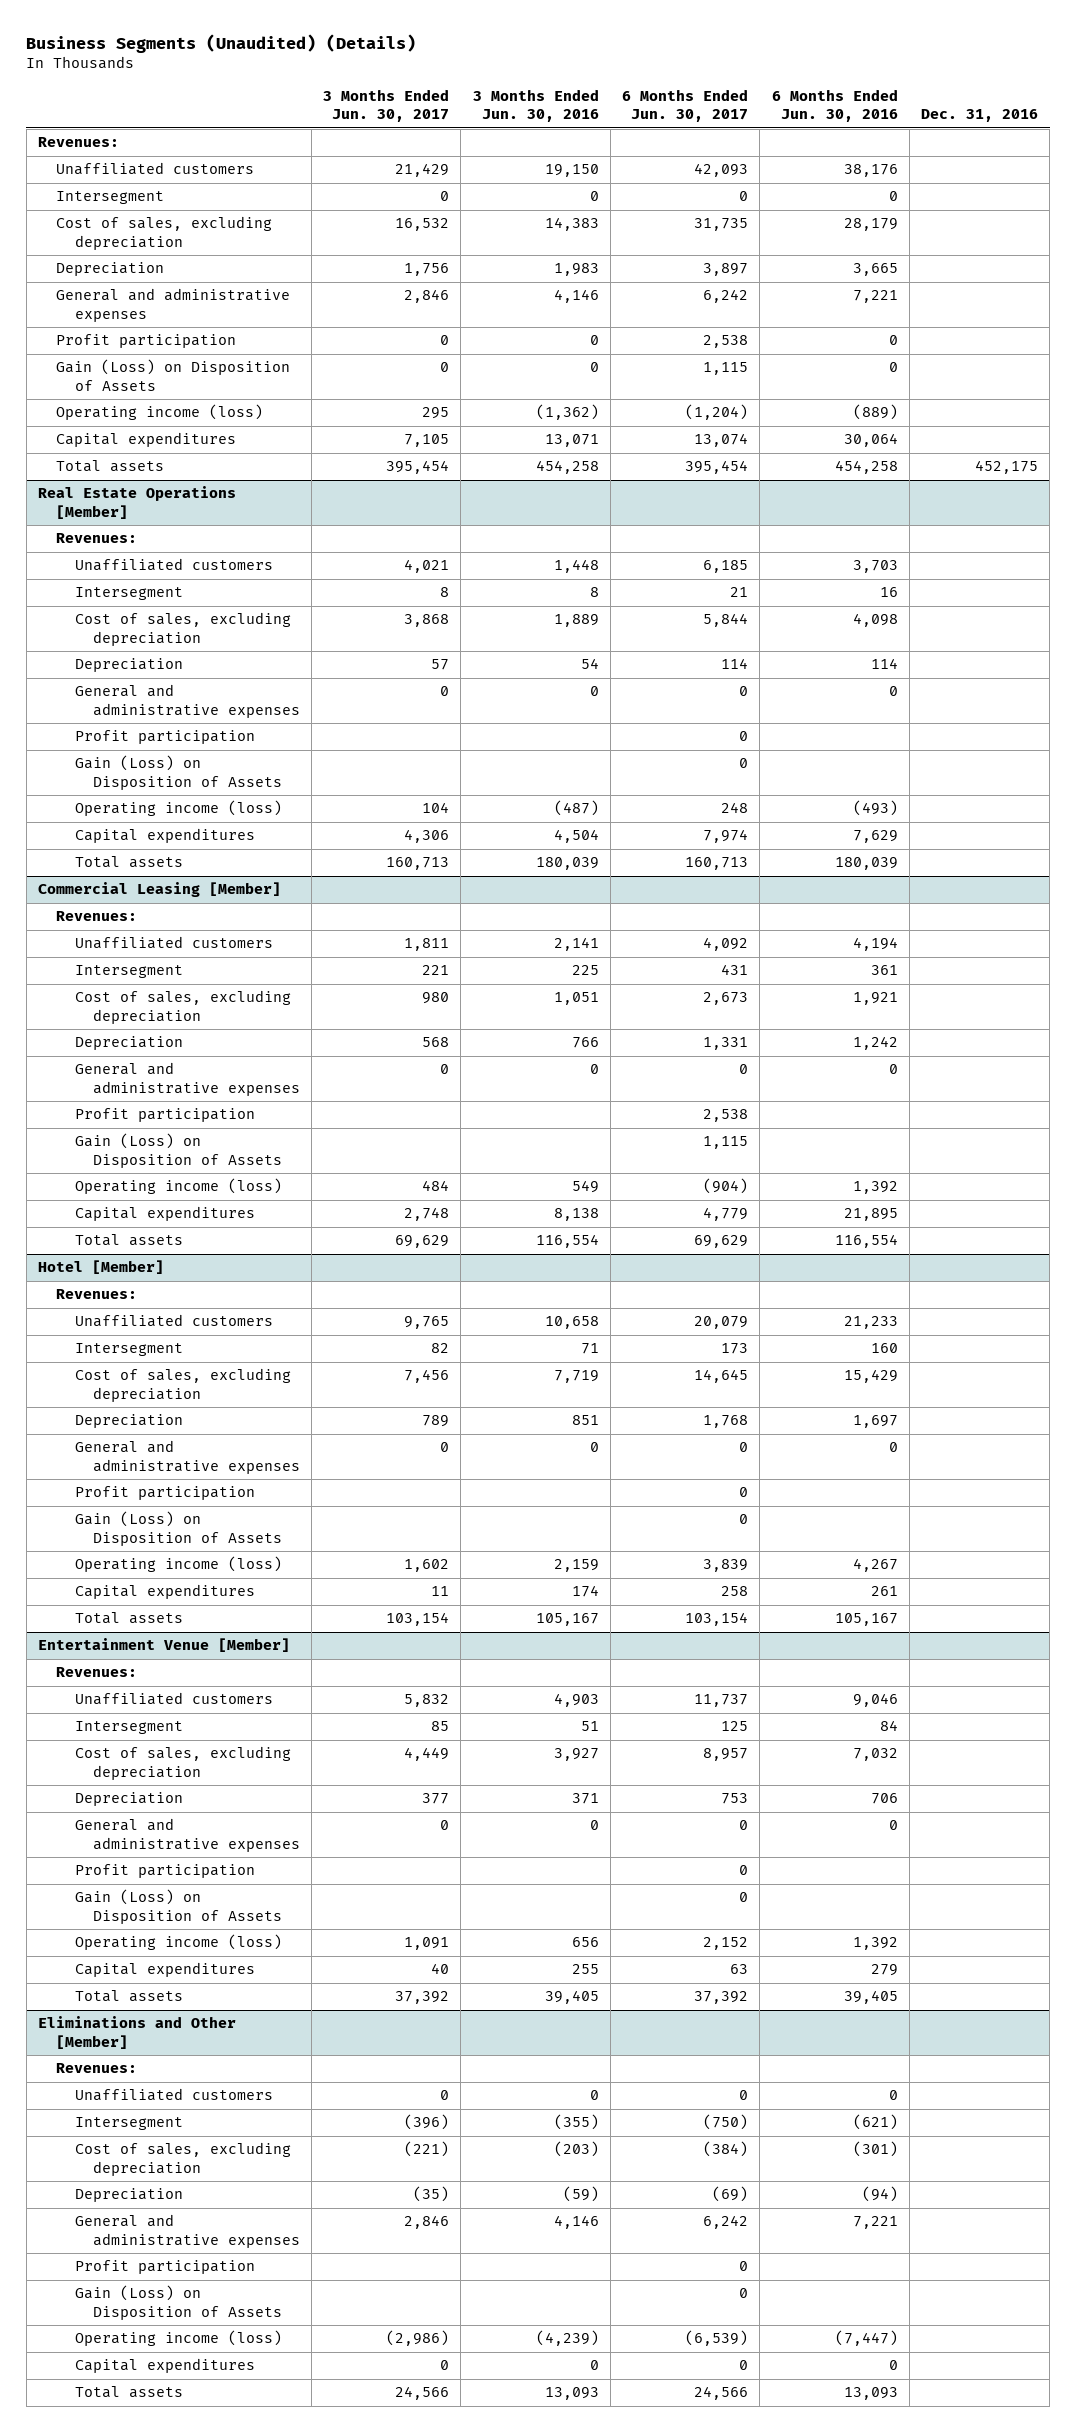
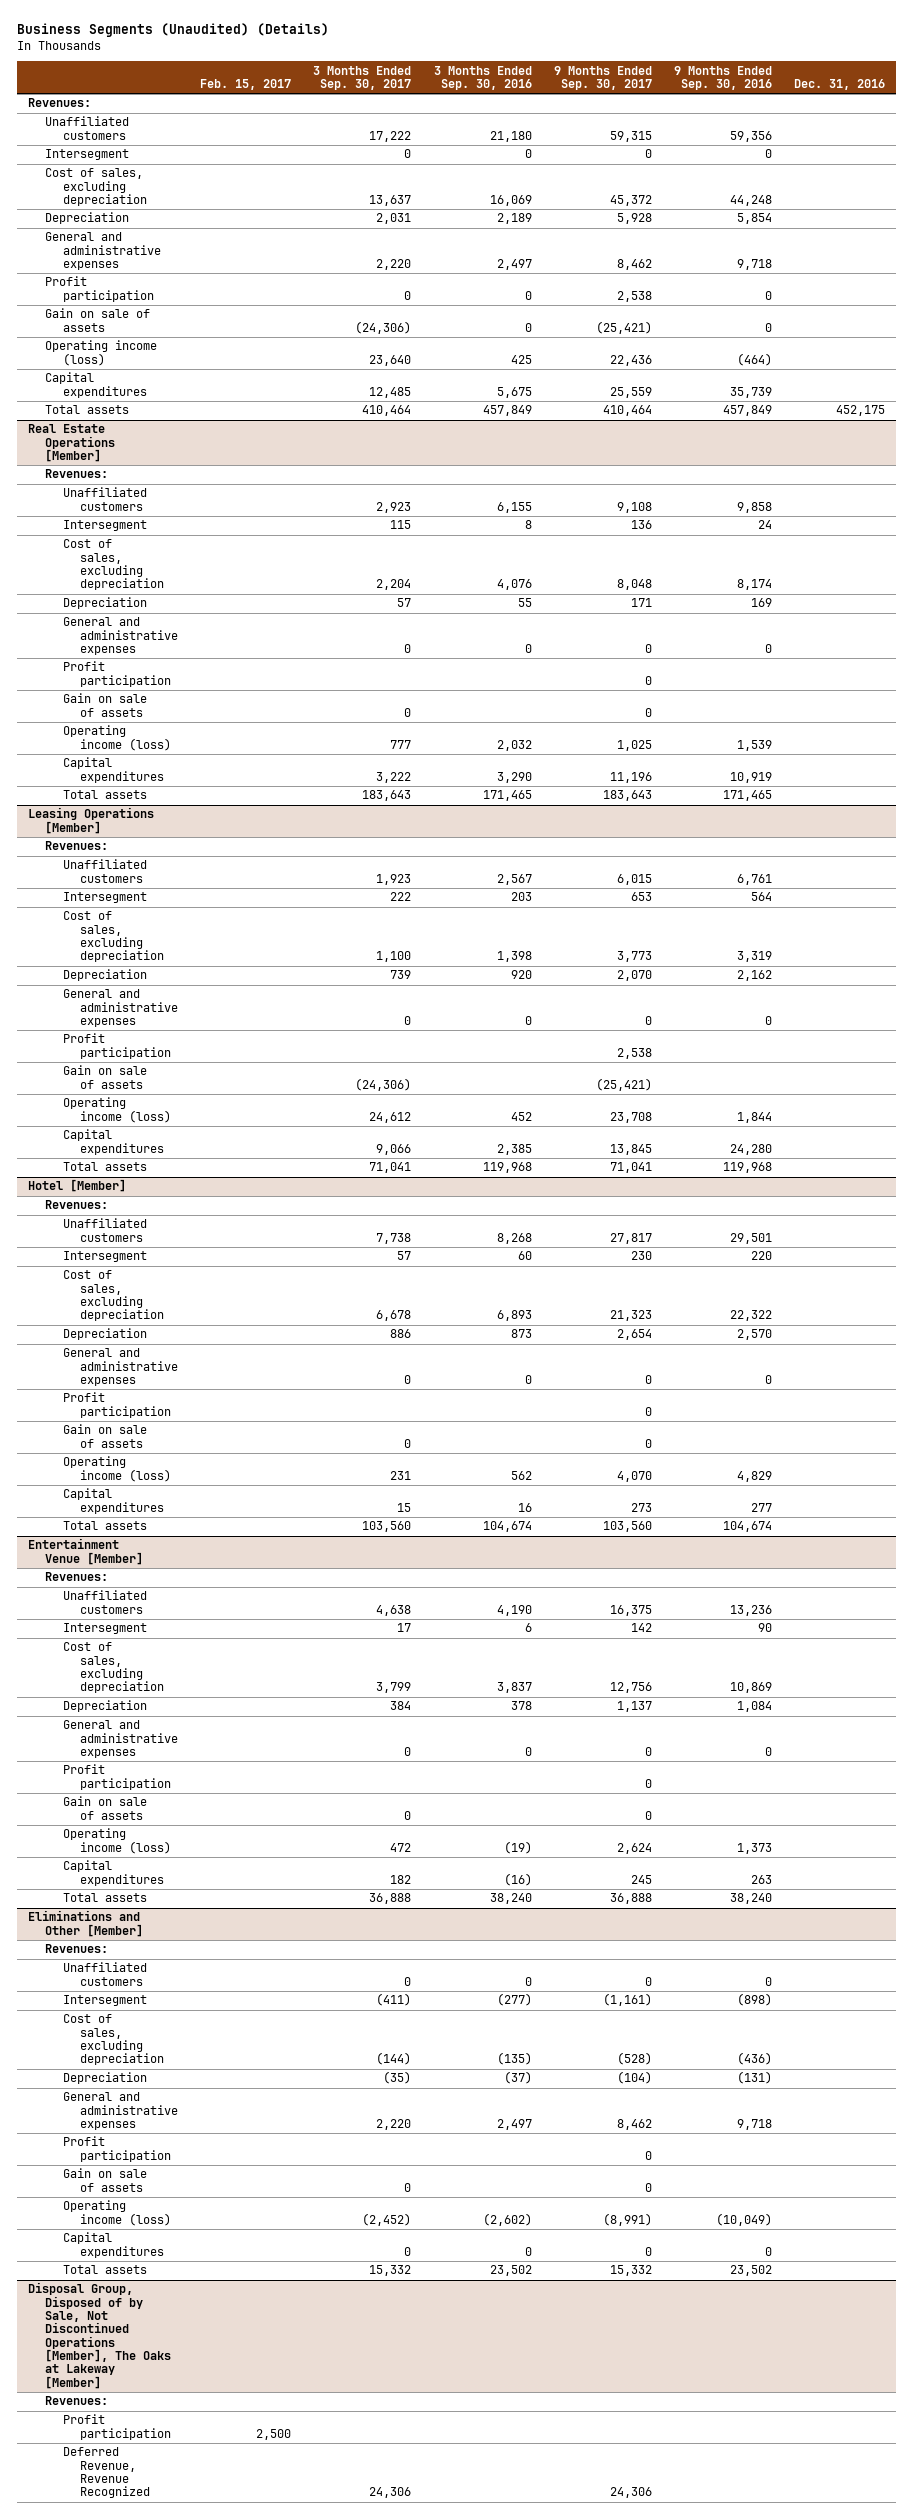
[323,88,450,123] 3 Months Ended Jun. 30, 2017 -> none
[472,88,599,123] 3 Months Ended Jun. 30, 2016 -> none
[622,88,749,123] 6 Months Ended Jun. 30, 2017 -> none
[771,88,898,123] 6 Months Ended Jun. 30, 2016 -> none
none -> [200,79,292,91] Feb. 15, 2017
none -> [313,65,412,91] 3 Months Ended Sep. 30, 2017
none -> [433,65,532,91] 3 Months Ended Sep. 30, 2016
none -> [553,65,652,91] 9 Months Ended Sep. 30, 2017
none -> [673,65,772,91] 9 Months Ended Sep. 30, 2016
[56,359,291,391] Gain (Loss) on Disposition of Assets -> [45,308,151,332] Gain on sale of assets
[74,755,282,790] Gain (Loss) on Disposition of Assets -> [62,693,147,717] Gain on sale of assets
[37,882,281,898] Commercial Leasing [Member] -> [27,807,154,834] Leasing Operations [Member]
[74,1133,282,1168] Gain (Loss) on Disposition of Assets -> [62,1065,147,1089] Gain on sale of assets
[74,1511,282,1546] Gain (Loss) on Disposition of Assets -> [62,1424,147,1448] Gain on sale of assets
[74,1889,282,1924] Gain (Loss) on Disposition of Assets -> [62,1796,147,1820] Gain on sale of assets
[74,2285,282,2320] Gain (Loss) on Disposition of Assets -> [62,2168,147,2192] Gain on sale of assets
none -> [27,2282,172,2389] Disposal Group, Disposed of by Sale, Not Discontinued Operations [Member], The Oaks at Lakeway [Member]
none -> [45,2396,109,2406] Revenues:
none -> [62,2414,171,2440] Profit participation
none -> [62,2447,150,2499] Deferred Revenue, Revenue Recognized

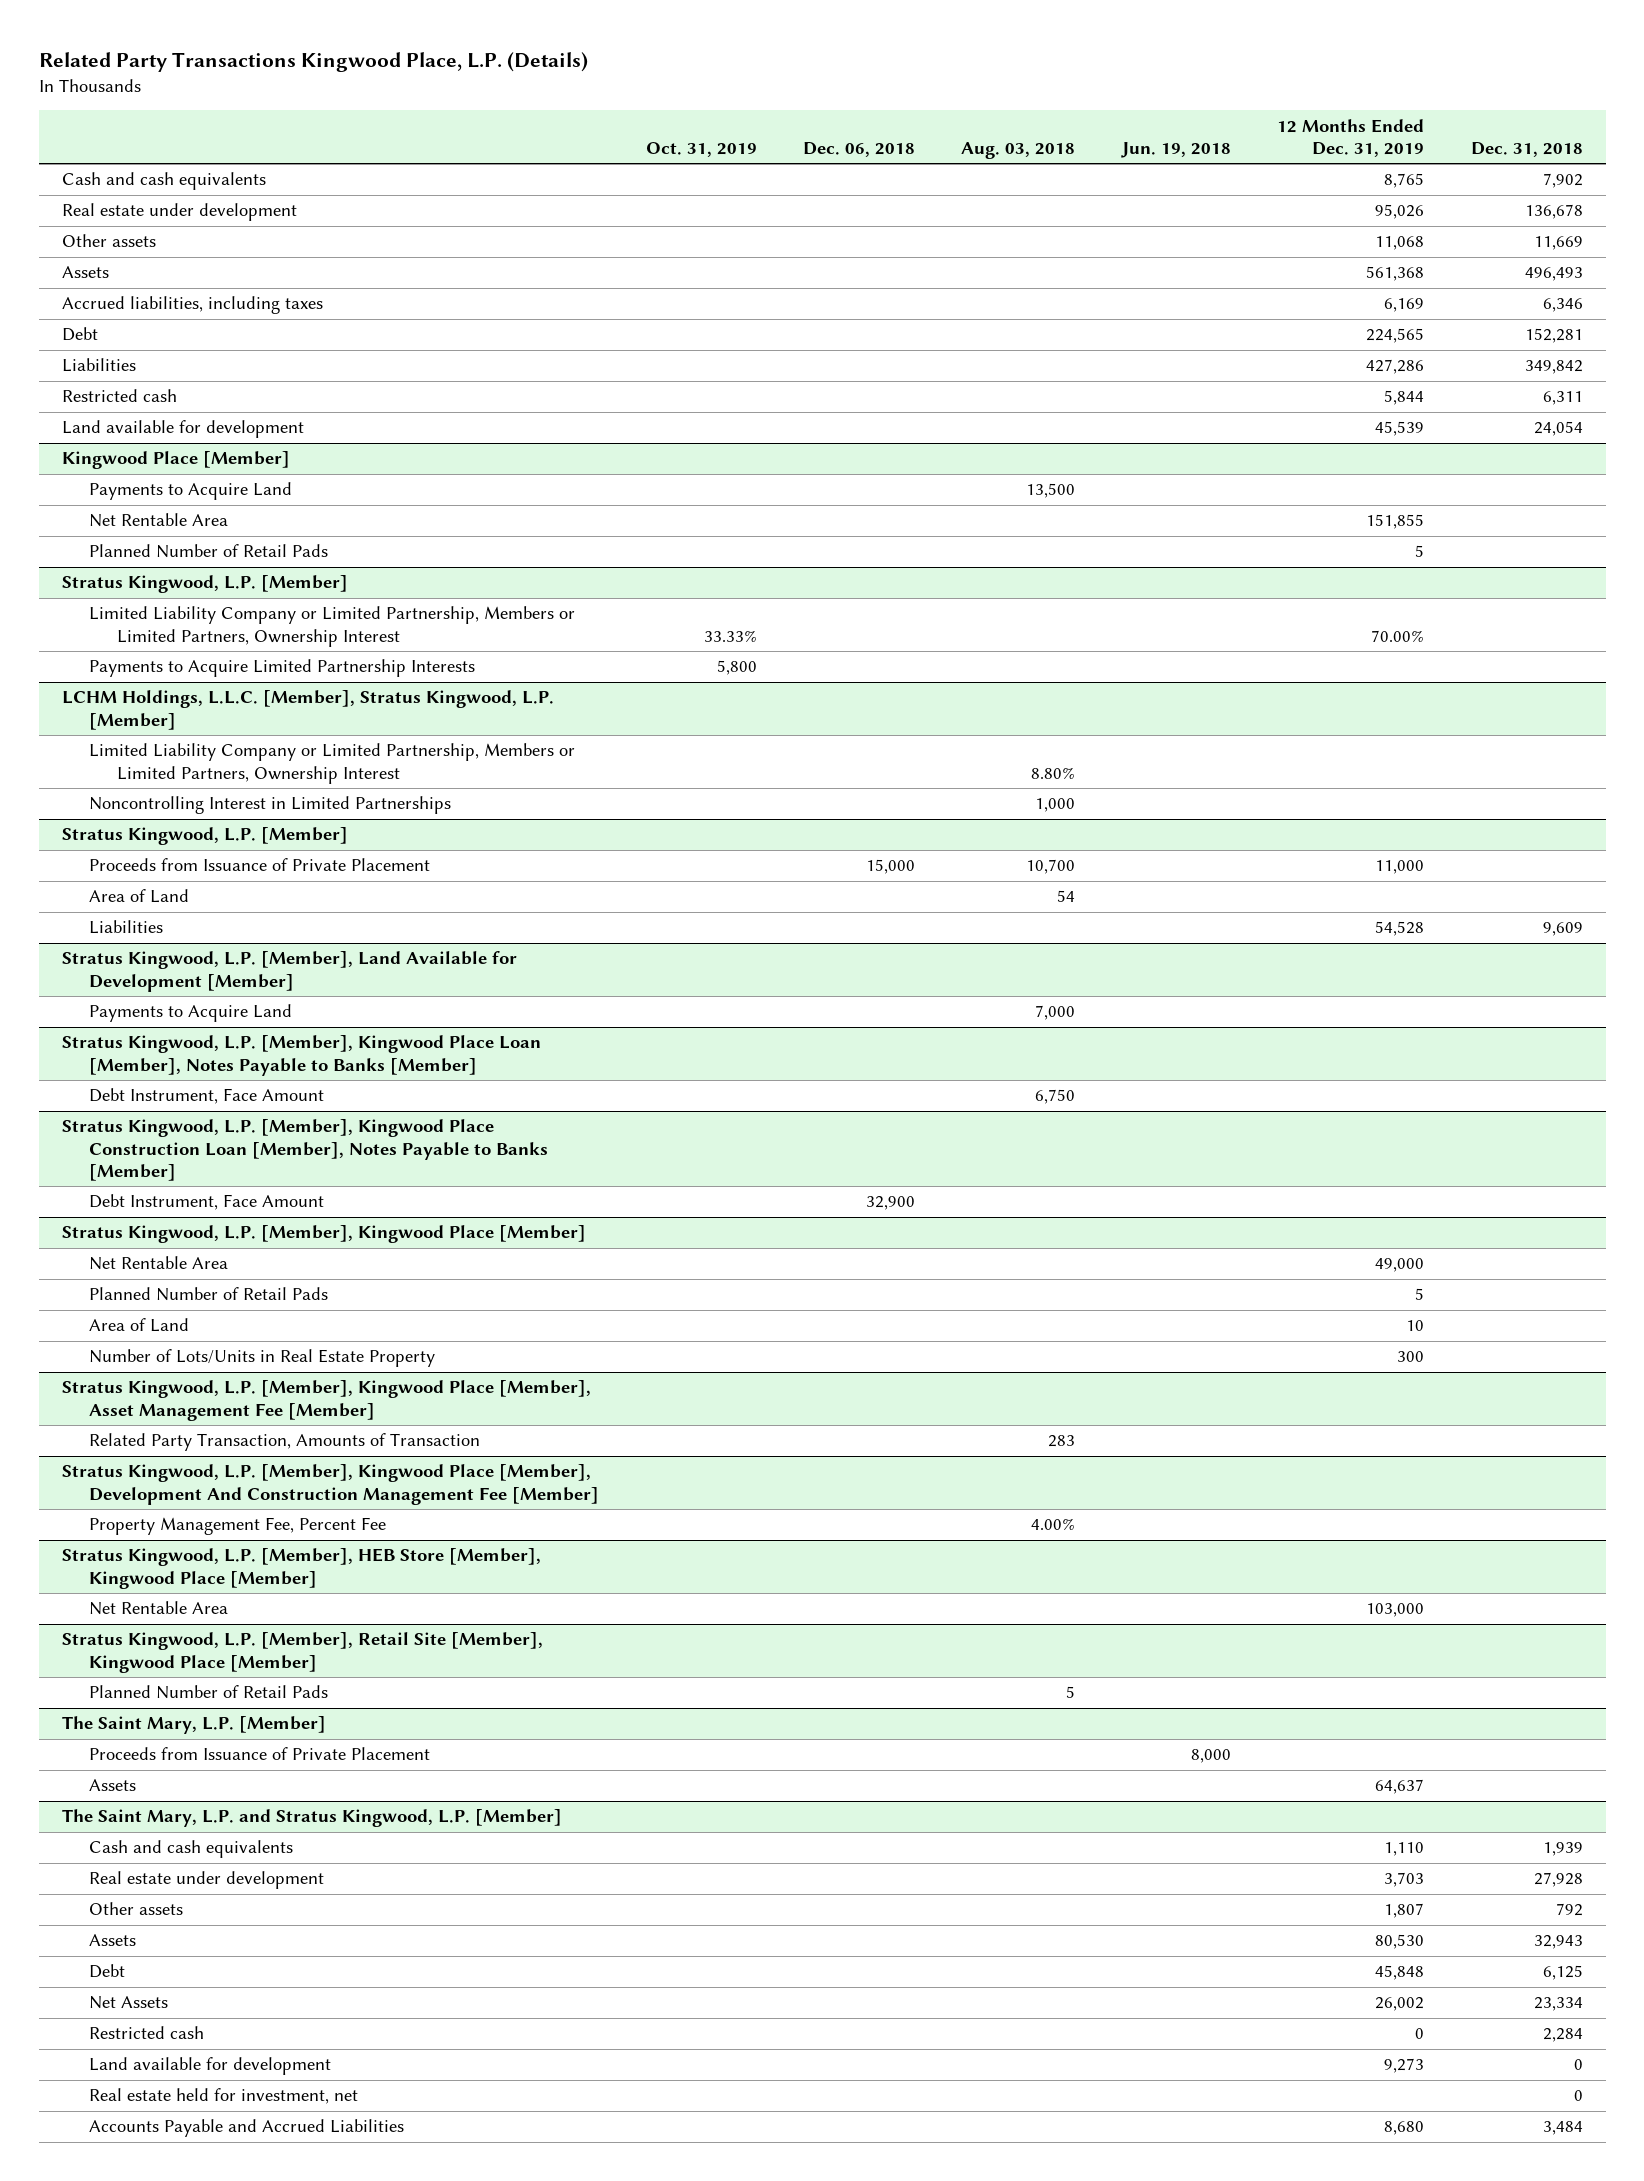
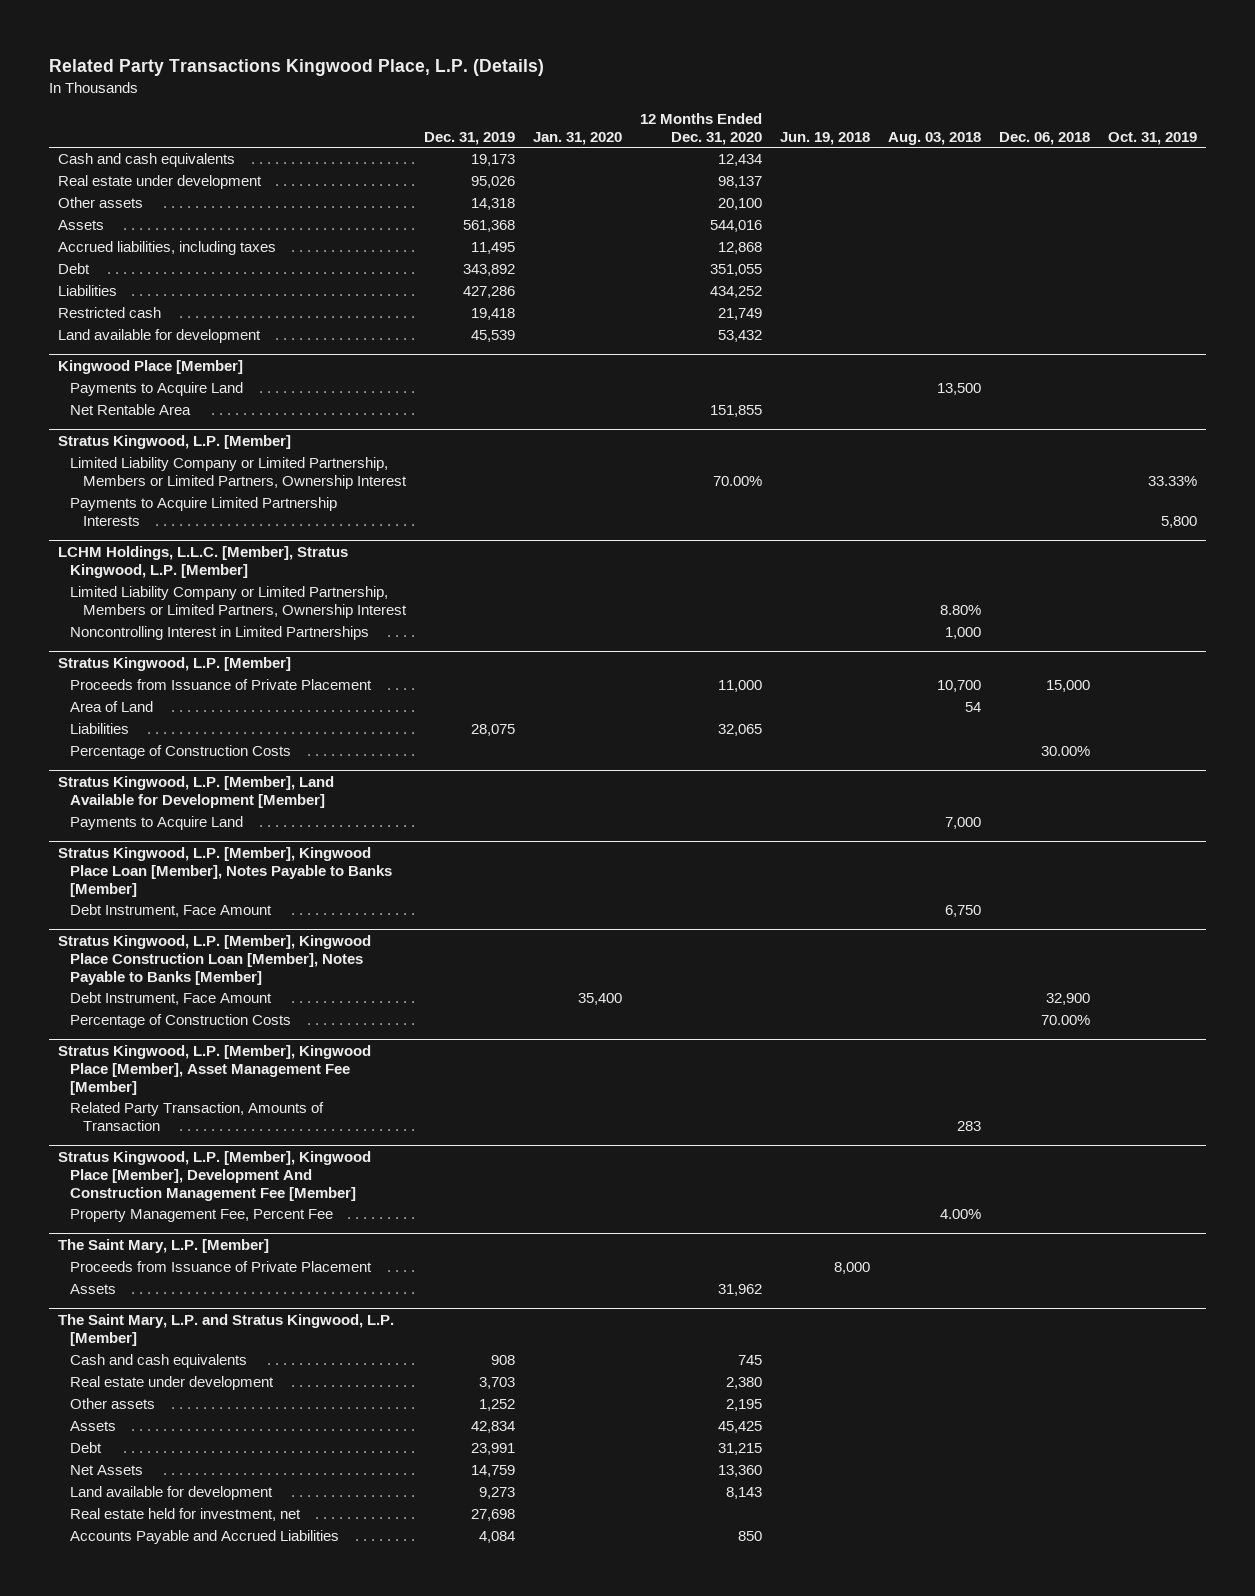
[1277,118,1425,157] 12 Months Ended Dec. 31, 2019 -> none
[1470,141,1583,157] Dec. 31, 2018 -> none
none -> [424,131,516,145] Dec. 31, 2019
none -> [533,131,623,145] Jan. 31, 2020
none -> [640,112,763,145] 12 Months Ended Dec. 31, 2020
[89,544,329,559] Planned Number of Retail Pads -> none
none -> [70,745,292,760] Percentage of Construction Costs
[61,1225,586,1244] Stratus Kingwood, L.P. [Member], Kingwood Place [Member] -> none
[89,1256,229,1271] Net Rentable Area -> none
[89,1287,329,1302] Planned Number of Retail Pads -> none
[89,1318,190,1333] Area of Land -> none
[89,1349,436,1368] Number of Lots/Units in Real Estate Property -> none
none -> [70,1014,292,1029] Percentage of Construction Costs
[61,1548,541,1589] Stratus Kingwood, L.P. [Member], HEB Store [Member], Kingwood Place [Member] -> none
[89,1601,229,1616] Net Rentable Area -> none
[61,1632,543,1673] Stratus Kingwood, L.P. [Member], Retail Site [Member], Kingwood Place [Member] -> none
[89,1685,329,1700] Planned Number of Retail Pads -> none
[89,2026,205,2040] Restricted cash -> none

